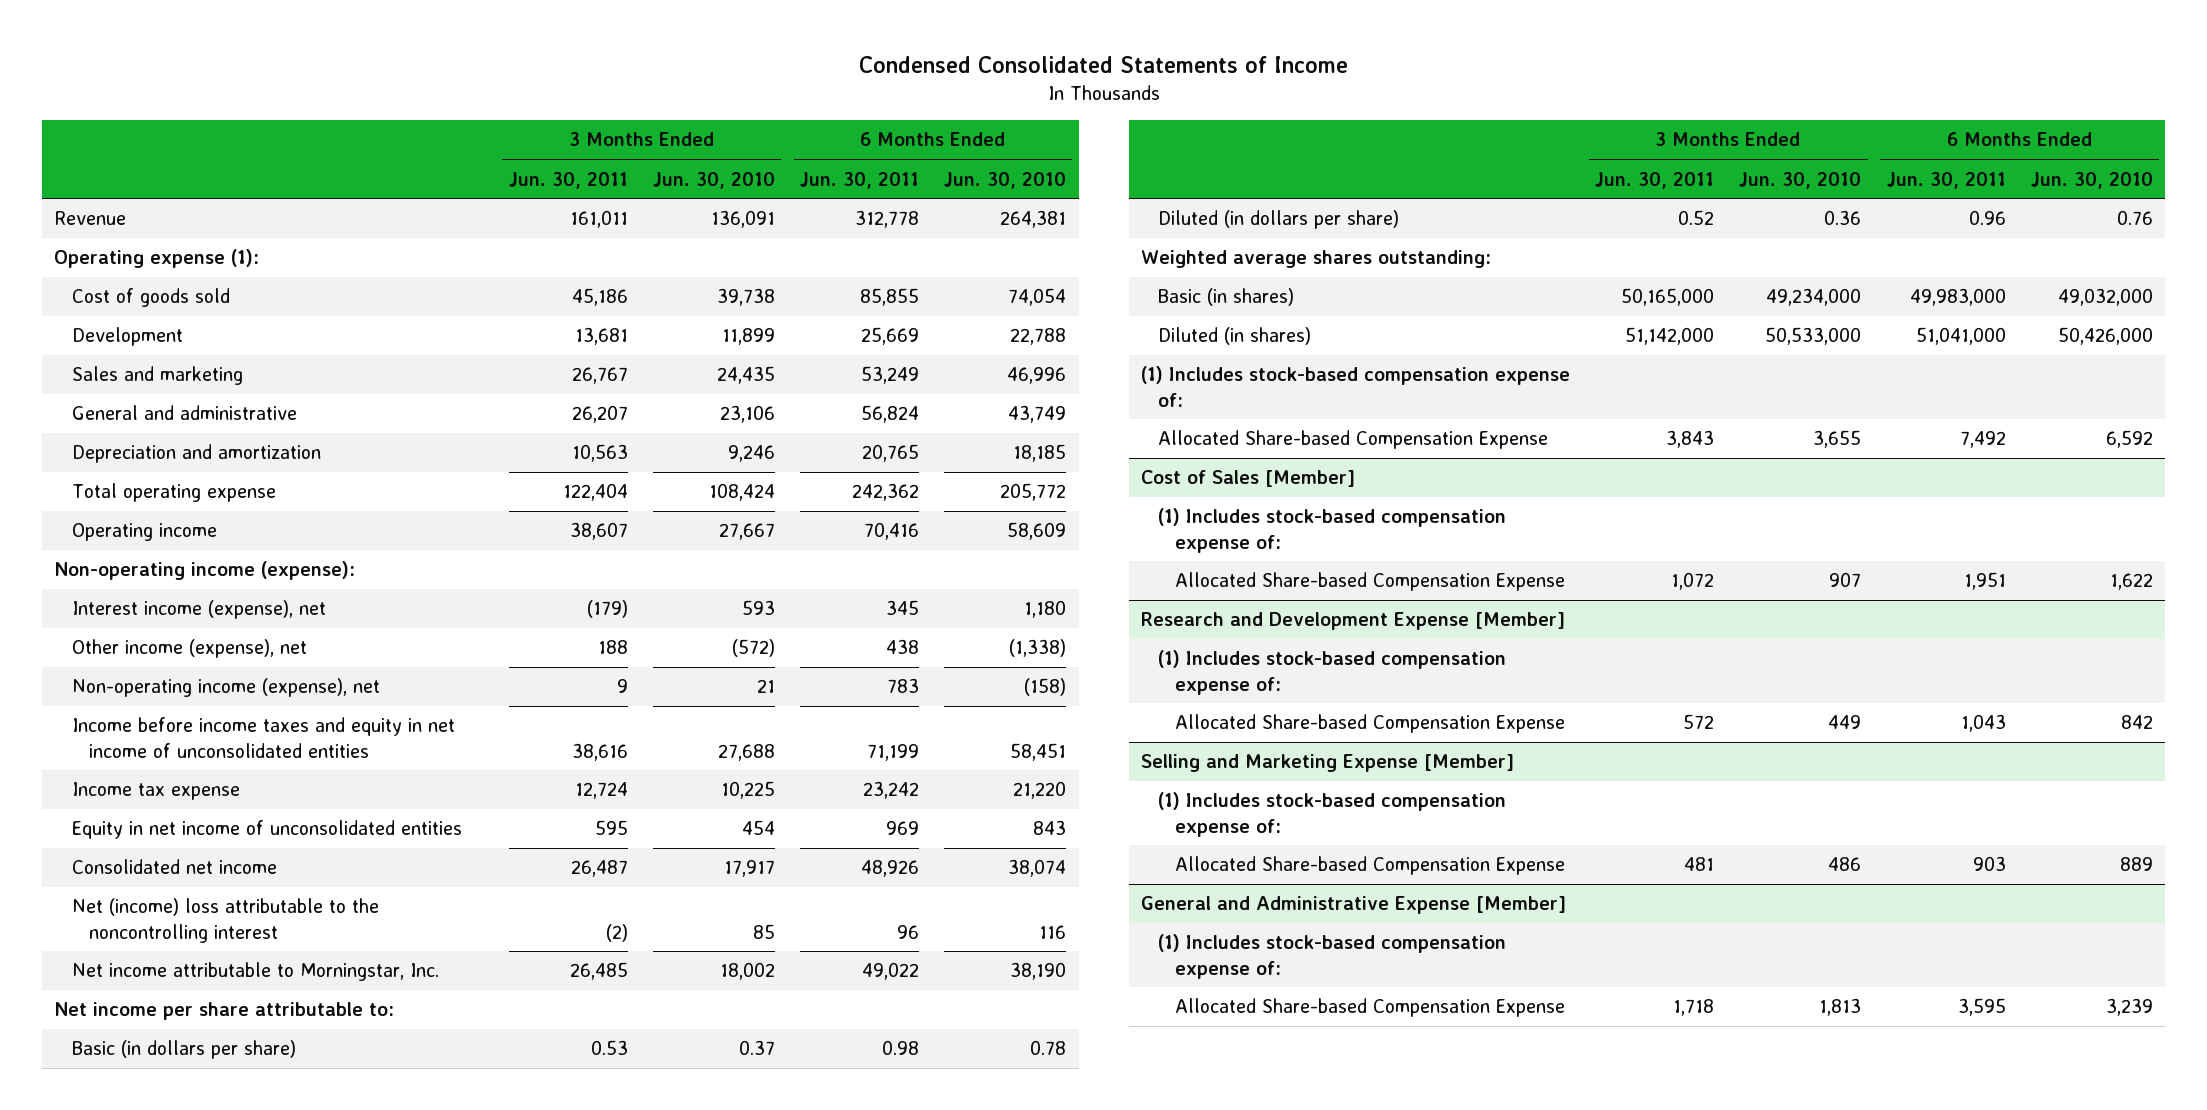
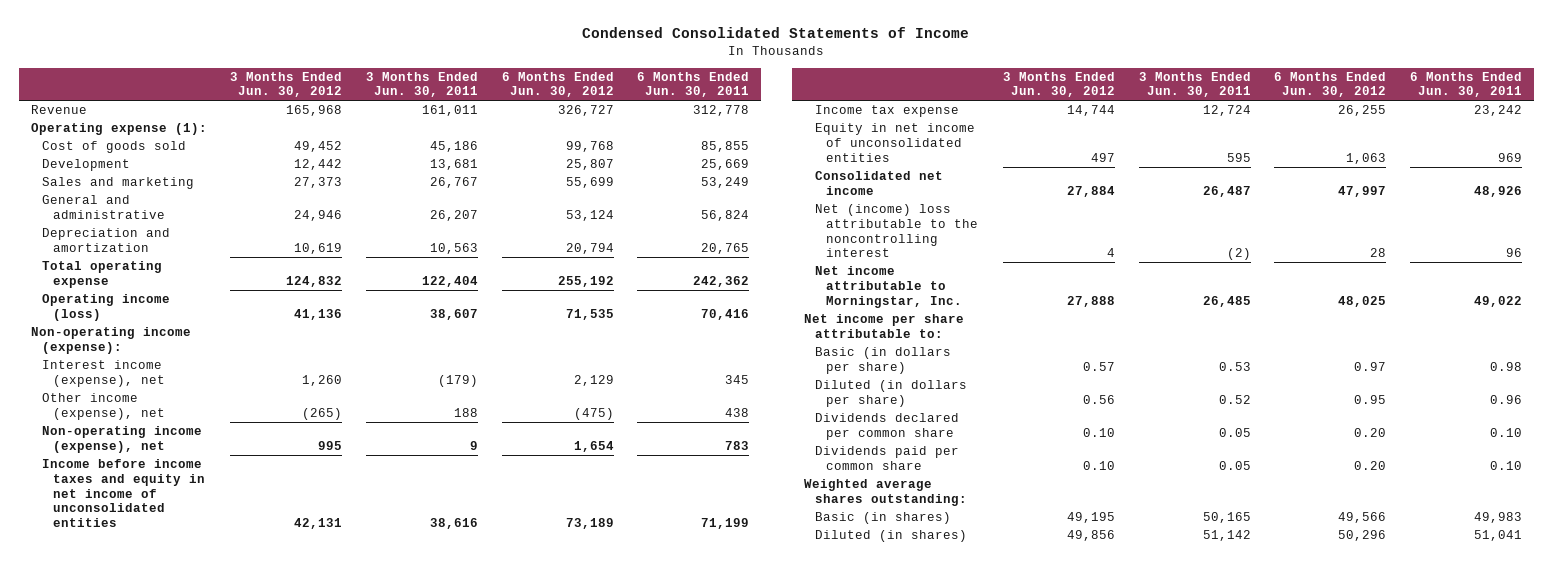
[652,171,775,189] Jun. 30, 2010 -> none
[944,171,1067,189] Jun. 30, 2010 -> none
none -> [230,71,343,98] 3 Months Ended Jun. 30, 2012
none -> [501,71,614,98] 6 Months Ended Jun. 30, 2012
[71,523,217,542] Operating income -> [42,294,171,321] Operating income (loss)
none -> [814,413,959,440] Dividends declared per common share
none -> [814,446,959,470] Dividends paid per common share
[1141,366,1571,407] (1) Includes stock-based compensation expense of: -> none
[1158,430,1549,450] Allocated Share-based Compensation Expense -> none
[1141,470,1356,488] Cost of Sales [Member] -> none
[1158,508,1507,553] (1) Includes stock-based compensation expense of: -> none
[1175,572,1566,592] Allocated Share-based Compensation Expense -> none
[1141,612,1566,631] Research and Development Expense [Member] -> none
[1158,650,1507,695] (1) Includes stock-based compensation expense of: -> none
[1175,714,1566,734] Allocated Share-based Compensation Expense -> none
[1141,754,1515,773] Selling and Marketing Expense [Member] -> none
[1158,792,1507,837] (1) Includes stock-based compensation expense of: -> none
[1175,856,1566,876] Allocated Share-based Compensation Expense -> none
[1141,896,1567,915] General and Administrative Expense [Member] -> none
[1158,934,1507,979] (1) Includes stock-based compensation expense of: -> none
[1175,998,1566,1018] Allocated Share-based Compensation Expense -> none
[1621,288,1715,307] 50,165,000 -> [1202,512,1251,524] 50,165
[1909,288,2006,307] 49,983,000 -> [1473,512,1522,524] 49,983
[1625,327,1715,346] 51,142,000 -> [1202,530,1251,542] 51,142
[1915,327,2006,346] 51,041,000 -> [1473,530,1522,542] 51,041

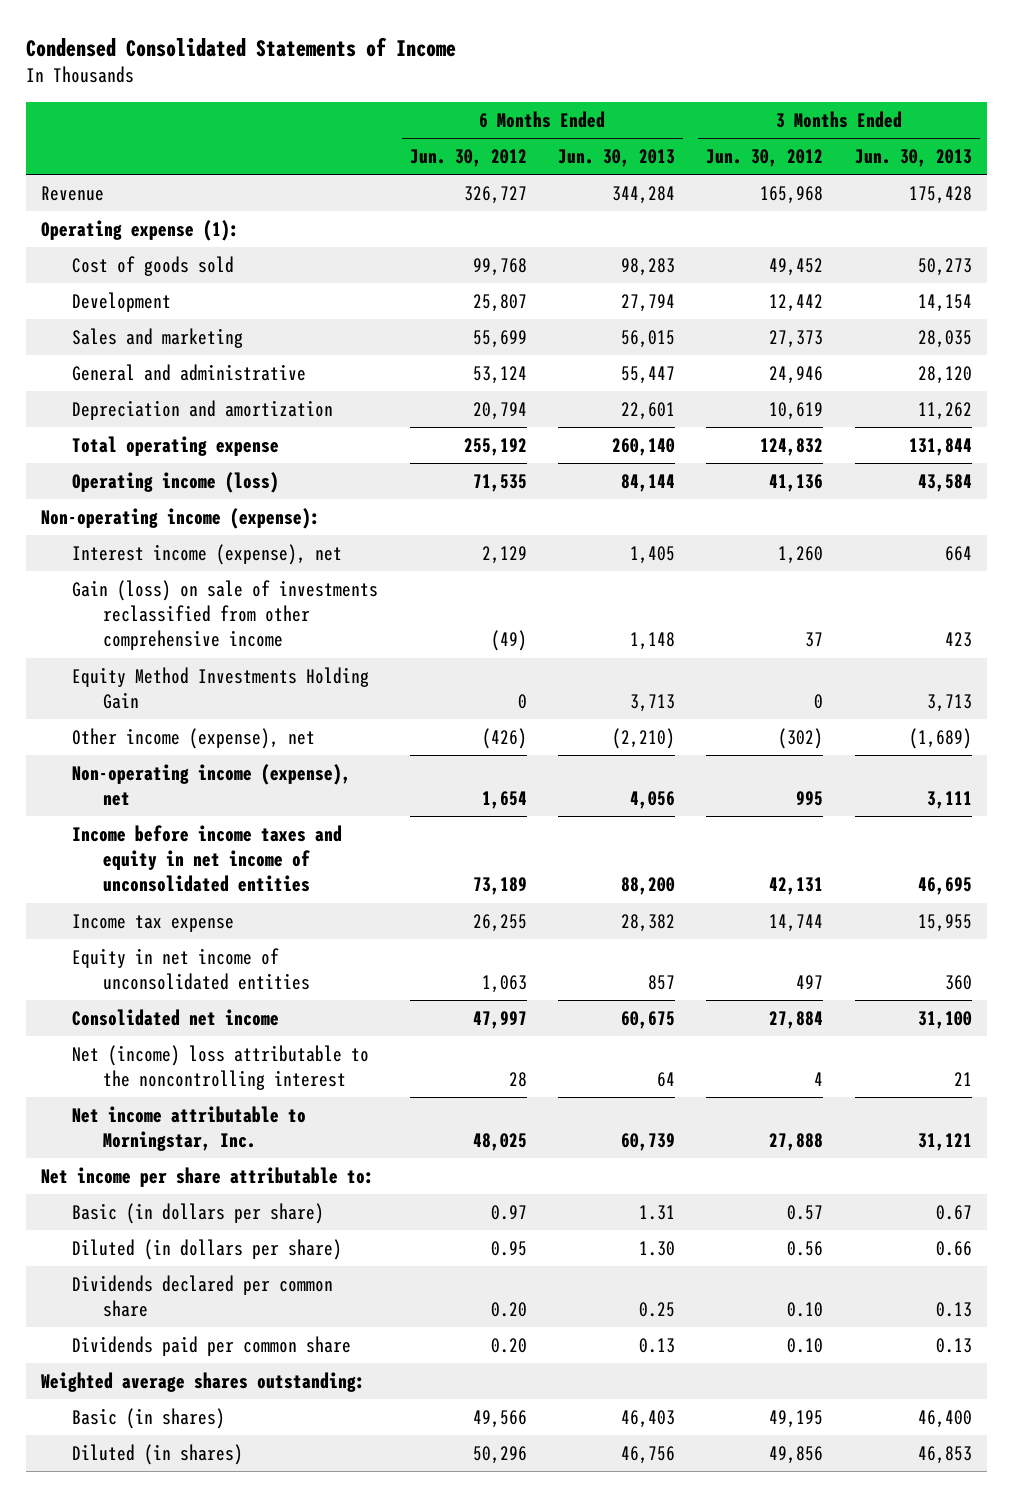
[366,71,479,98] 3 Months Ended Jun. 30, 2011 -> none
[637,71,750,98] 6 Months Ended Jun. 30, 2011 -> none
none -> [557,149,675,168] Jun. 30, 2013
none -> [854,149,972,168] Jun. 30, 2013
none -> [72,579,379,651] Gain (loss) on sale of investments reclassified from other comprehensive income
none -> [72,666,370,710] Equity Method Investments Holding Gain
[302,407,343,420] (265) -> [778,727,824,749] (302)
[573,407,614,420] (475) -> [481,727,527,749] (426)

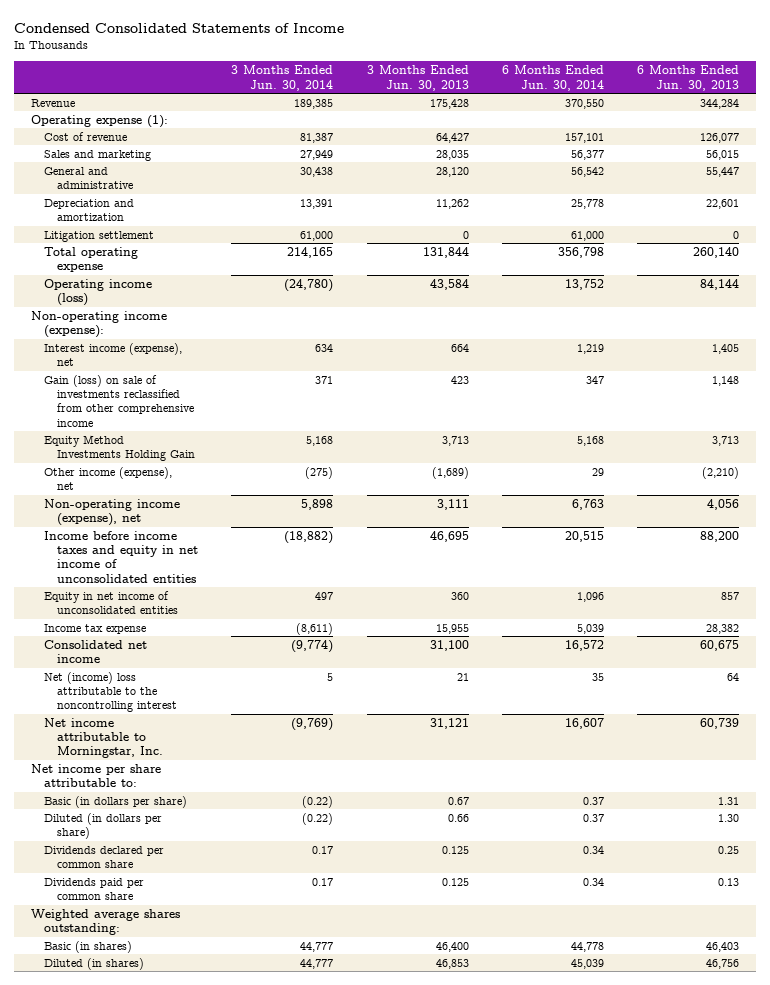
[409,149,527,168] Jun. 30, 2012 -> none
[706,149,824,168] Jun. 30, 2012 -> none
none -> [231,65,334,91] 3 Months Ended Jun. 30, 2014
none -> [501,65,604,91] 6 Months Ended Jun. 30, 2014
[72,291,172,312] Development -> none
[72,255,235,276] Cost of goods sold -> [43,131,127,141] Cost of revenue
[620,257,675,276] 98,283 -> [700,132,740,143] 126,077
[917,257,972,276] 50,273 -> [435,132,469,143] 64,427
none -> [43,230,154,242] Litigation settlement
[72,913,235,932] Income tax expense -> [43,623,146,634] Income tax expense
[935,1302,972,1318] 0.13 -> [441,845,469,854] 0.125
[935,1337,972,1353] 0.13 -> [441,877,469,886] 0.125

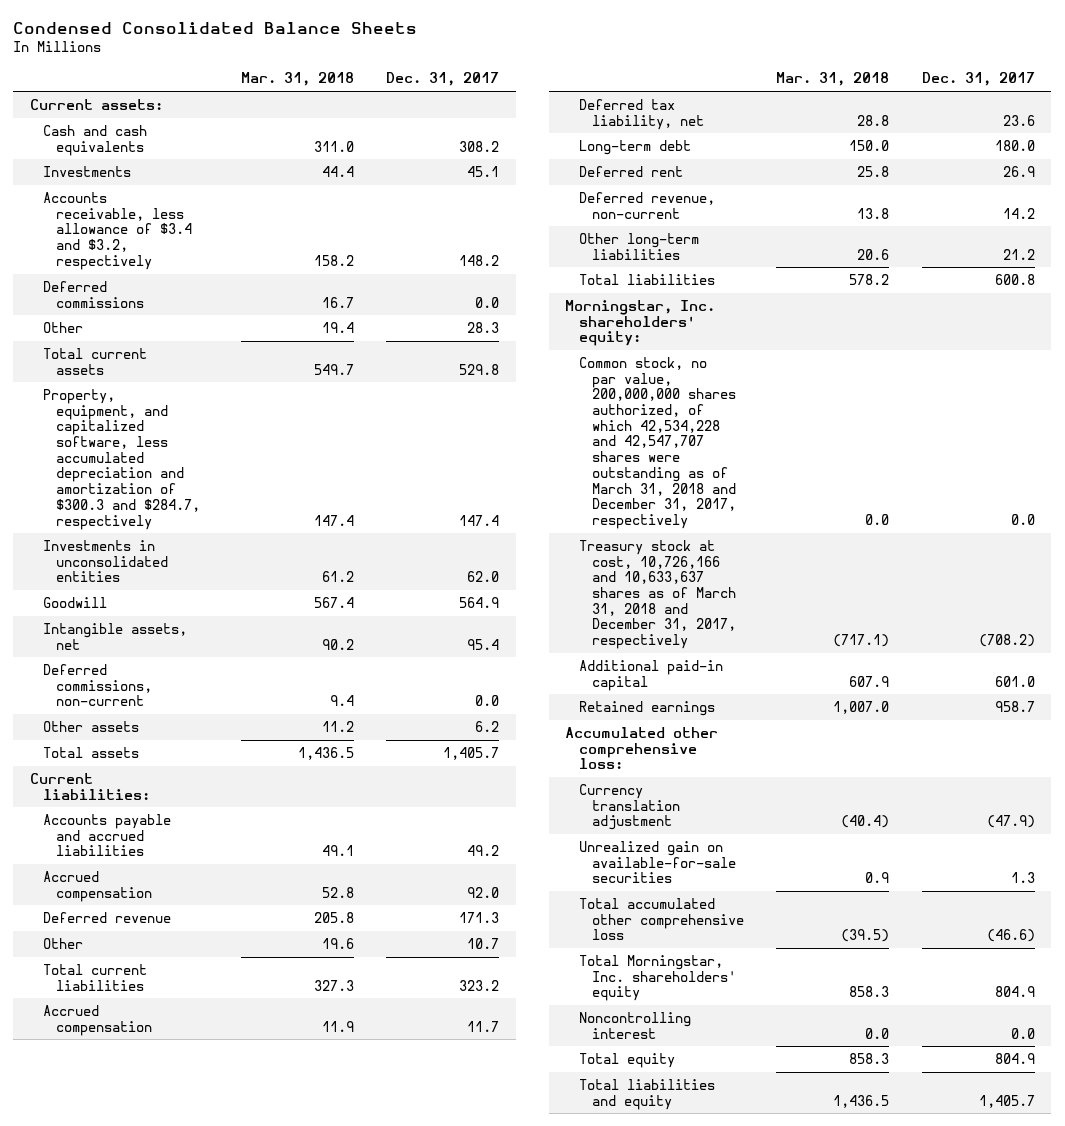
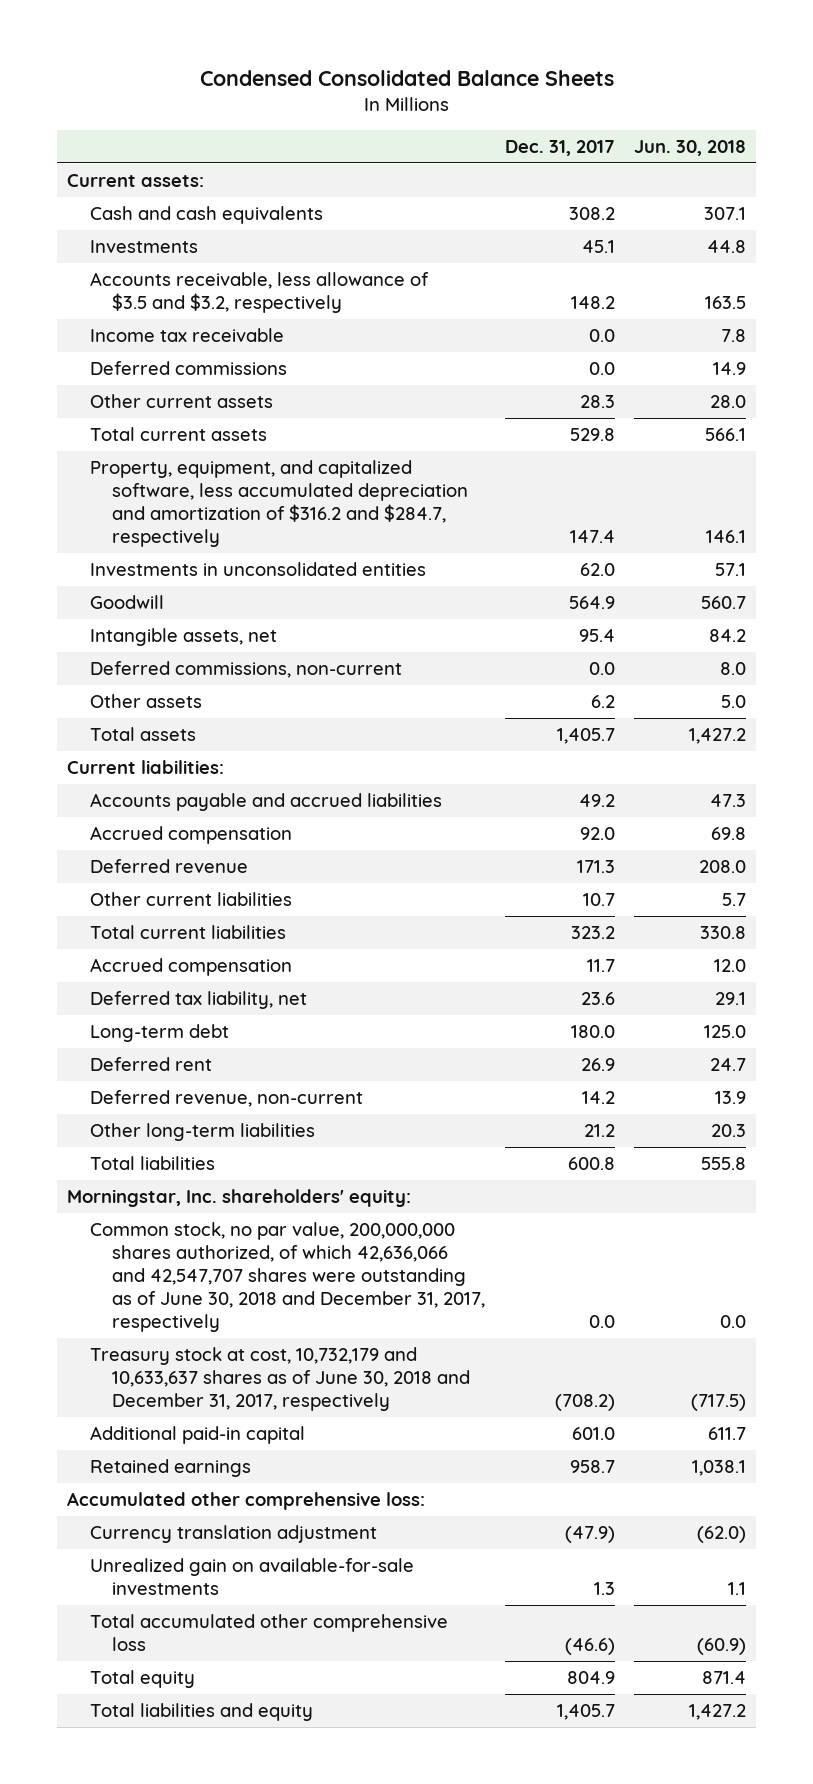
[240,72,354,87] Mar. 31, 2018 -> none
none -> [634,140,747,157] Jun. 30, 2018
[42,191,193,270] Accounts receivable, less allowance of $3.4 and $3.2, respectively -> [89,271,429,314] Accounts receivable, less allowance of $3.5 and $3.2, respectively
none -> [89,327,284,342] Income tax receivable
[42,321,83,333] Other -> [89,393,273,408] Other current assets
[42,388,201,530] Property, equipment, and capitalized software, less accumulated depreciation and amortization of $300.3 and $284.7, respectively -> [89,459,469,548] Property, equipment, and capitalized software, less accumulated depreciation and amortization of $316.2 and $284.7, respectively
[42,937,83,949] Other -> [89,891,292,906] Other current liabilities
[578,356,736,529] Common stock, no par value, 200,000,000 shares authorized, of which 42,534,228 and 42,547,707 shares were outstanding as of March 31, 2018 and December 31, 2017, respectively -> [89,1221,486,1333] Common stock, no par value, 200,000,000 shares authorized, of which 42,636,066 and 42,547,707 shares were outstanding as of June 30, 2018 and December 31, 2017, respectively
[578,539,736,650] Treasury stock at cost, 10,726,166 and 10,633,637 shares as of March 31, 2018 and December 31, 2017, respectively -> [89,1346,471,1412] Treasury stock at cost, 10,732,179 and 10,633,637 shares as of June 30, 2018 and December 31, 2017, respectively
[578,840,736,884] Unrealized gain on available-for-sale securities -> [89,1557,414,1596] Unrealized gain on available-for-sale investments
[578,954,736,1002] Total Morningstar, Inc. shareholders' equity -> none
[578,1011,691,1039] Noncontrolling interest -> none

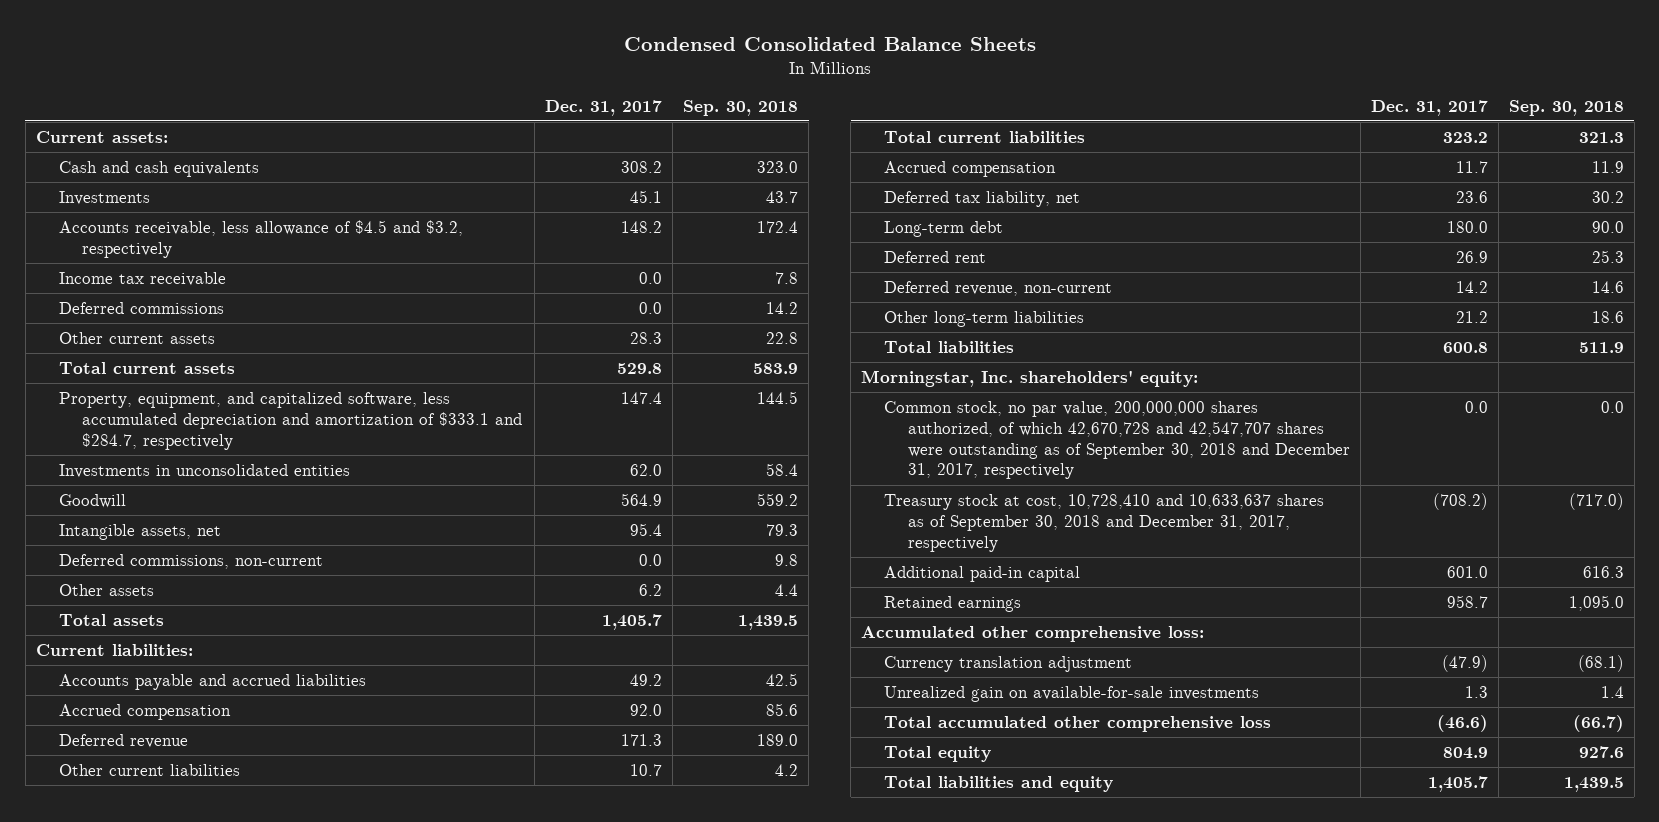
[634,140,747,157] Jun. 30, 2018 -> none
none -> [683,99,799,116] Sep. 30, 2018
[89,271,429,314] Accounts receivable, less allowance of $3.5 and $3.2, respectively -> [58,219,463,258] Accounts receivable, less allowance of $4.5 and $3.2, respectively
[89,459,469,548] Property, equipment, and capitalized software, less accumulated depreciation and amortization of $316.2 and $284.7, respectively -> [58,391,523,450] Property, equipment, and capitalized software, less accumulated depreciation and amortization of $333.1 and $284.7, respectively
[89,1221,486,1333] Common stock, no par value, 200,000,000 shares authorized, of which 42,636,066 and 42,547,707 shares were outstanding as of June 30, 2018 and December 31, 2017, respectively -> [884,400,1350,480] Common stock, no par value, 200,000,000 shares authorized, of which 42,670,728 and 42,547,707 shares were outstanding as of September 30, 2018 and December 31, 2017, respectively
[89,1346,471,1412] Treasury stock at cost, 10,732,179 and 10,633,637 shares as of June 30, 2018 and December 31, 2017, respectively -> [884,493,1325,552] Treasury stock at cost, 10,728,410 and 10,633,637 shares as of September 30, 2018 and December 31, 2017, respectively

